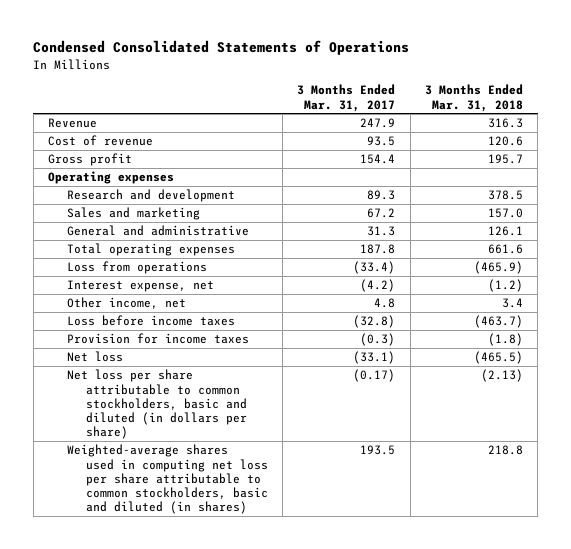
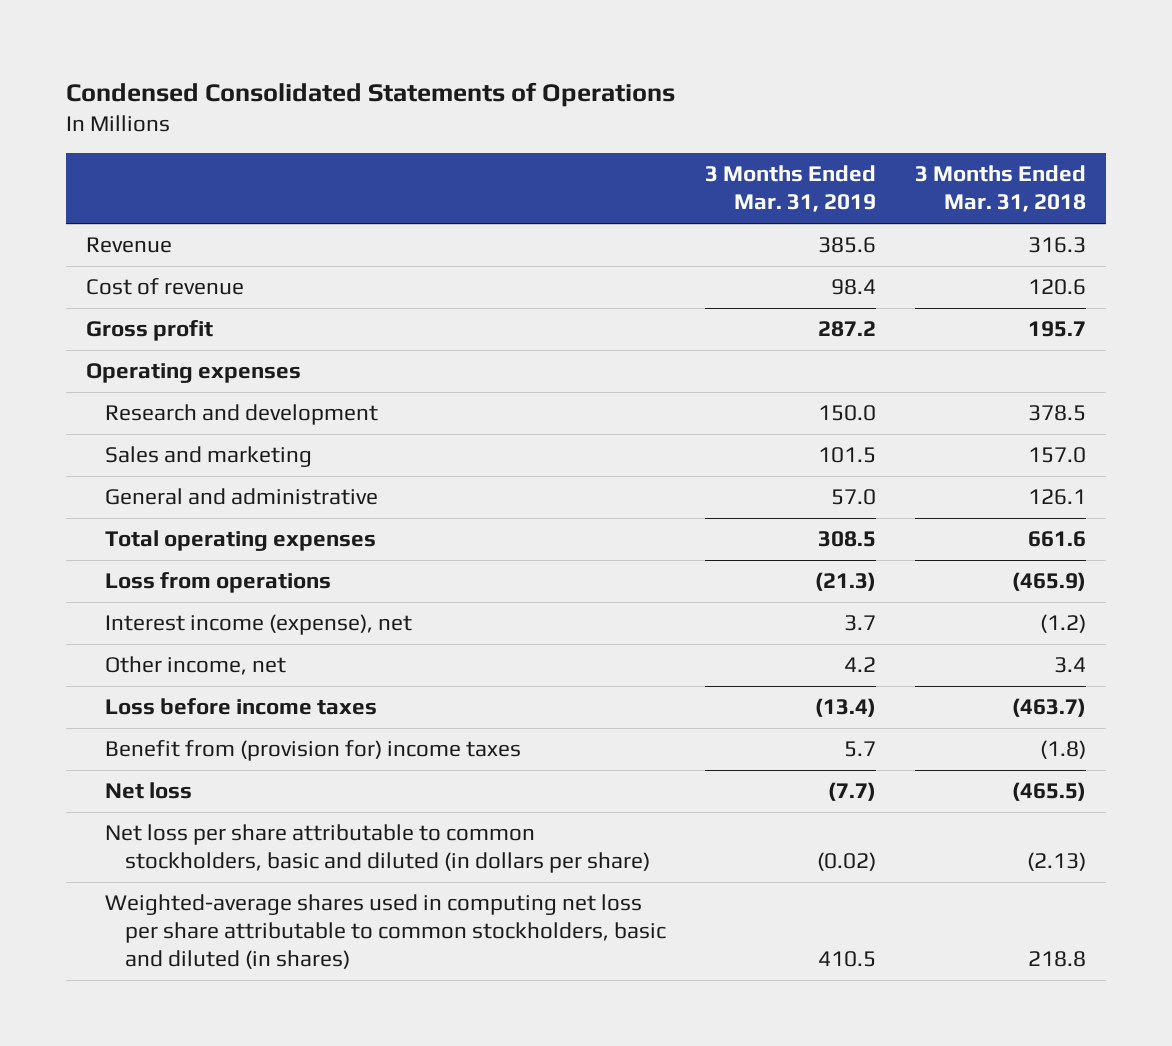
[297,84,396,112] 3 Months Ended Mar. 31, 2017 -> none
none -> [705,165,877,213] 3 Months Ended Mar. 31, 2019
[66,280,214,293] Interest expense, net -> [105,614,413,636] Interest income (expense), net
[66,333,249,345] Provision for income taxes -> [105,740,522,762] Benefit from (provision for) income taxes

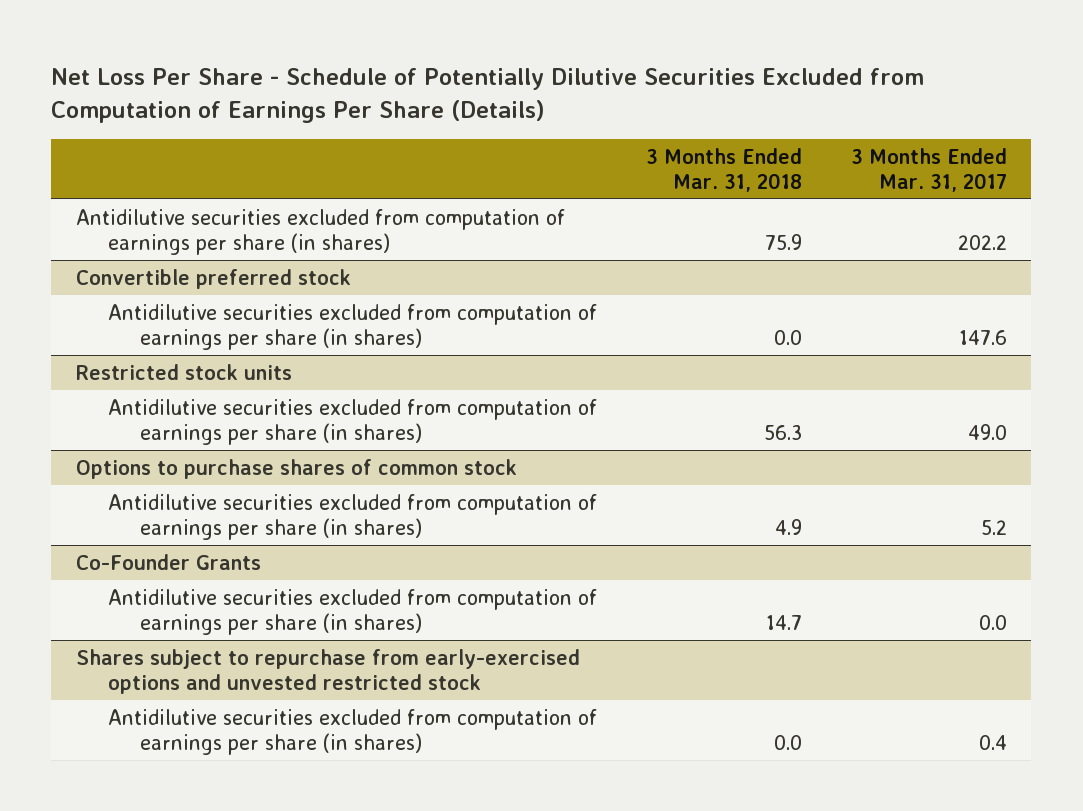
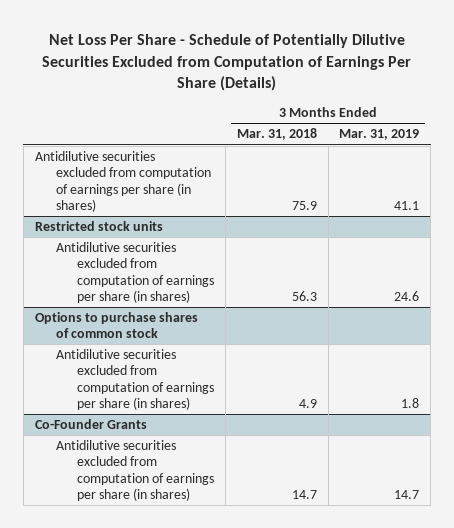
[850,147,1007,192] 3 Months Ended Mar. 31, 2017 -> none
none -> [339,129,420,141] Mar. 31, 2019
[75,268,351,289] Convertible preferred stock -> none
[107,303,597,350] Antidilutive securities excluded from computation of earnings per share (in shares) -> none
[75,648,580,694] Shares subject to repurchase from early-exercised options and unvested restricted stock -> none
[107,708,597,755] Antidilutive securities excluded from computation of earnings per share (in shares) -> none

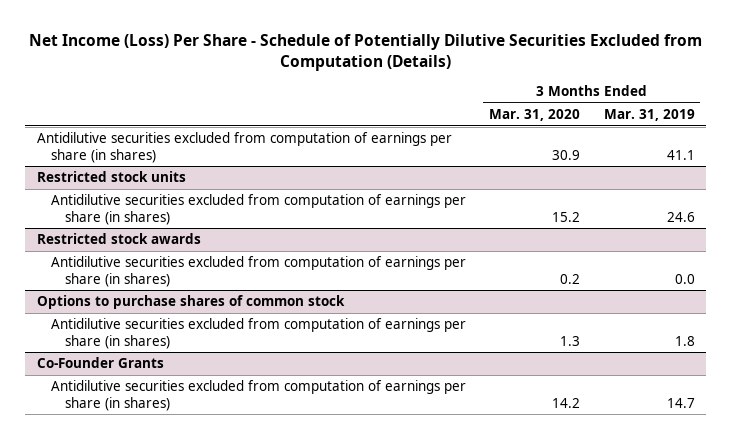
[41,33,411,92] Net Loss Per Share - Schedule of Potentially Dilutive Securities Excluded from Computation of Earnings Per Share (Details) -> [28,33,702,71] Net Income (Loss) Per Share - Schedule of Potentially Dilutive Securities Excluded from Computation (Details)
[236,128,317,141] Mar. 31, 2018 -> none
none -> [489,109,581,122] Mar. 31, 2020
none -> [36,233,201,245] Restricted stock awards
none -> [50,256,466,287] Antidilutive securities excluded from computation of earnings per share (in shares)

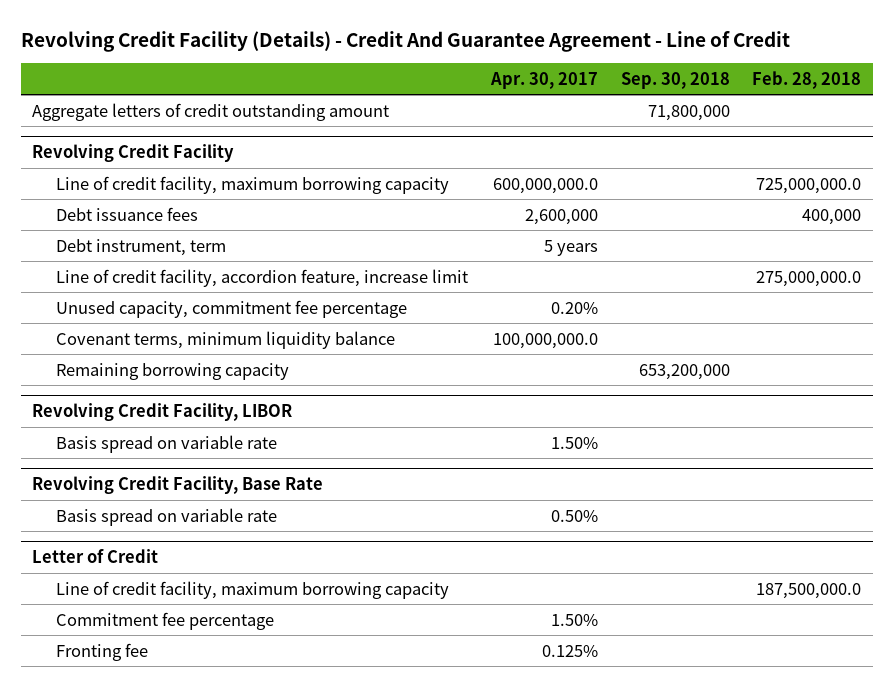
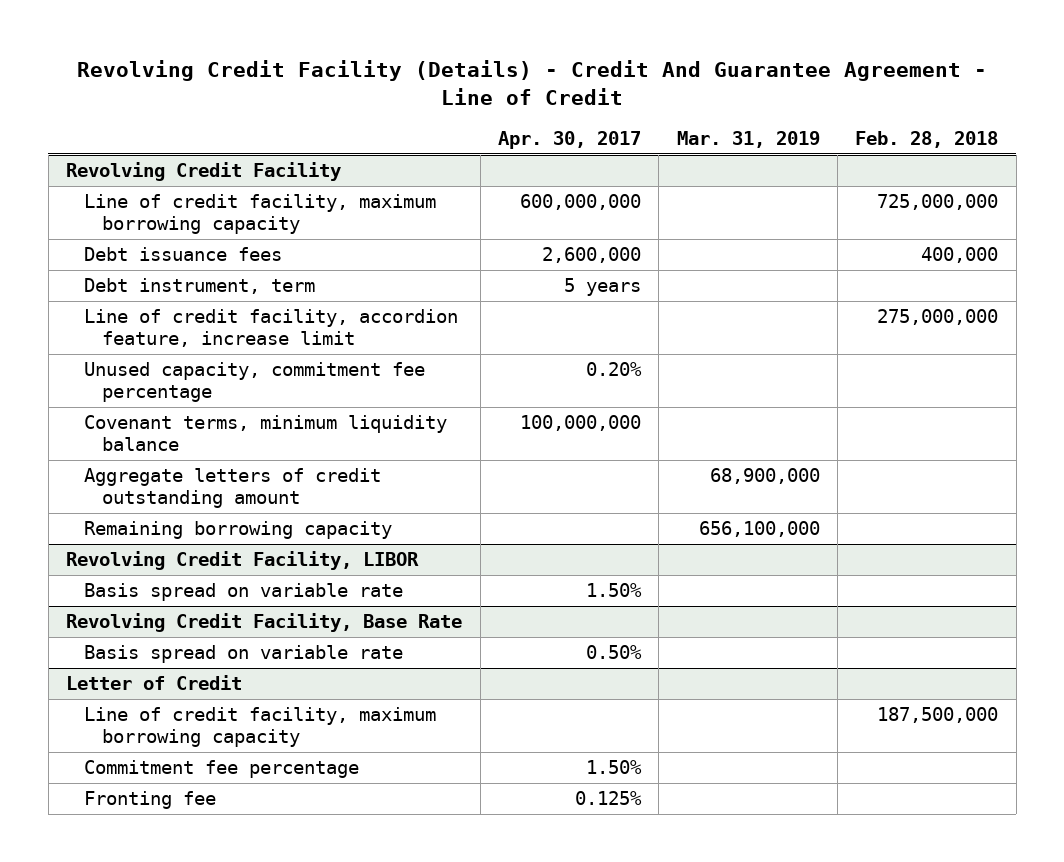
[620,71,730,89] Sep. 30, 2018 -> none
none -> [676,131,820,149] Mar. 31, 2019
[32,102,390,121] Aggregate letters of credit outstanding amount -> none
[492,177,598,194] 600,000,000.0 -> [519,193,641,210] 600,000,000
[756,177,862,194] 725,000,000.0 -> [877,193,999,210] 725,000,000
[756,270,862,287] 275,000,000.0 -> [877,308,999,325] 275,000,000
[492,332,598,349] 100,000,000.0 -> [519,414,641,431] 100,000,000
none -> [83,467,381,509] Aggregate letters of credit outstanding amount
[756,582,862,599] 187,500,000.0 -> [877,706,999,723] 187,500,000

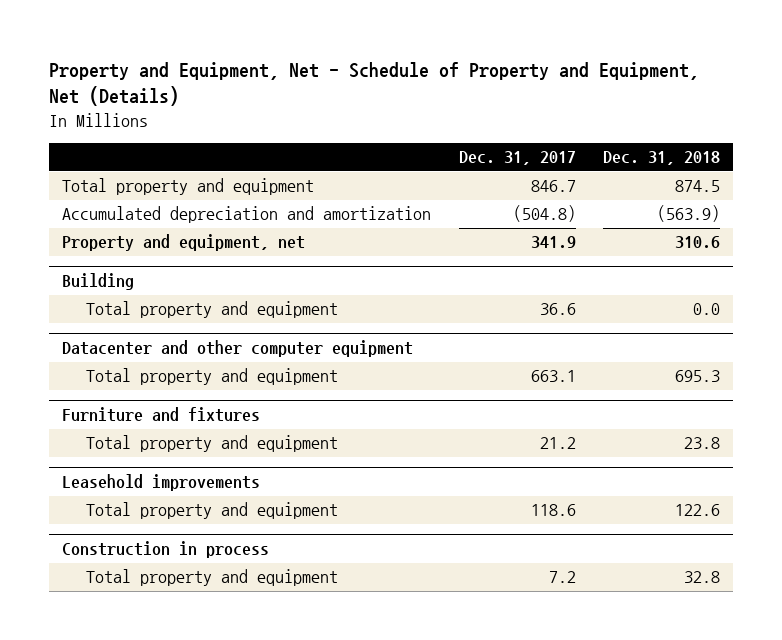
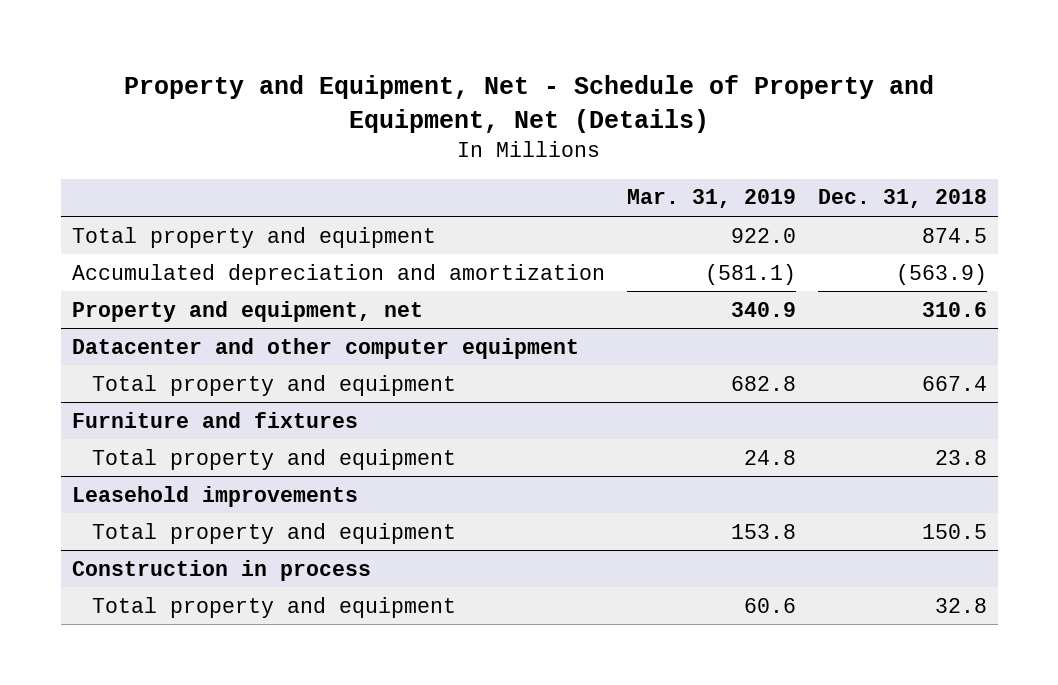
[458,151,576,166] Dec. 31, 2017 -> none
none -> [626,189,796,209] Mar. 31, 2019
[62,273,135,291] Building -> none
[86,301,339,319] Total property and equipment -> none
[674,370,720,383] 695.3 -> [921,375,987,391] 667.4
[674,504,720,517] 122.6 -> [921,523,987,539] 150.5

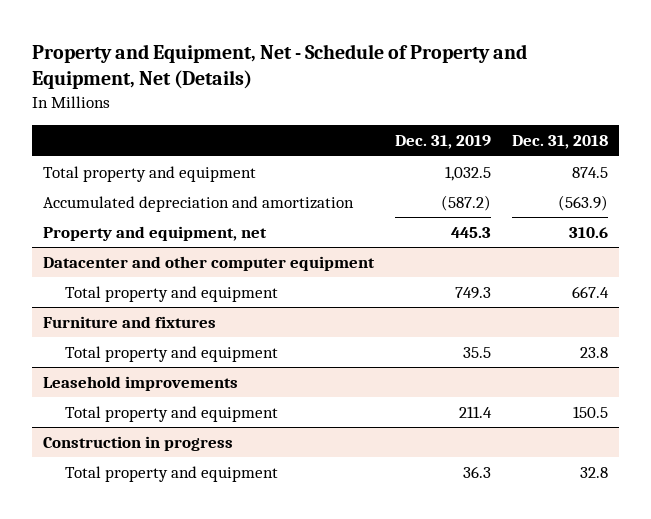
[626,189,796,209] Mar. 31, 2019 -> none
none -> [395,135,492,150] Dec. 31, 2019
[71,559,371,581] Construction in process -> [43,435,234,451] Construction in progress

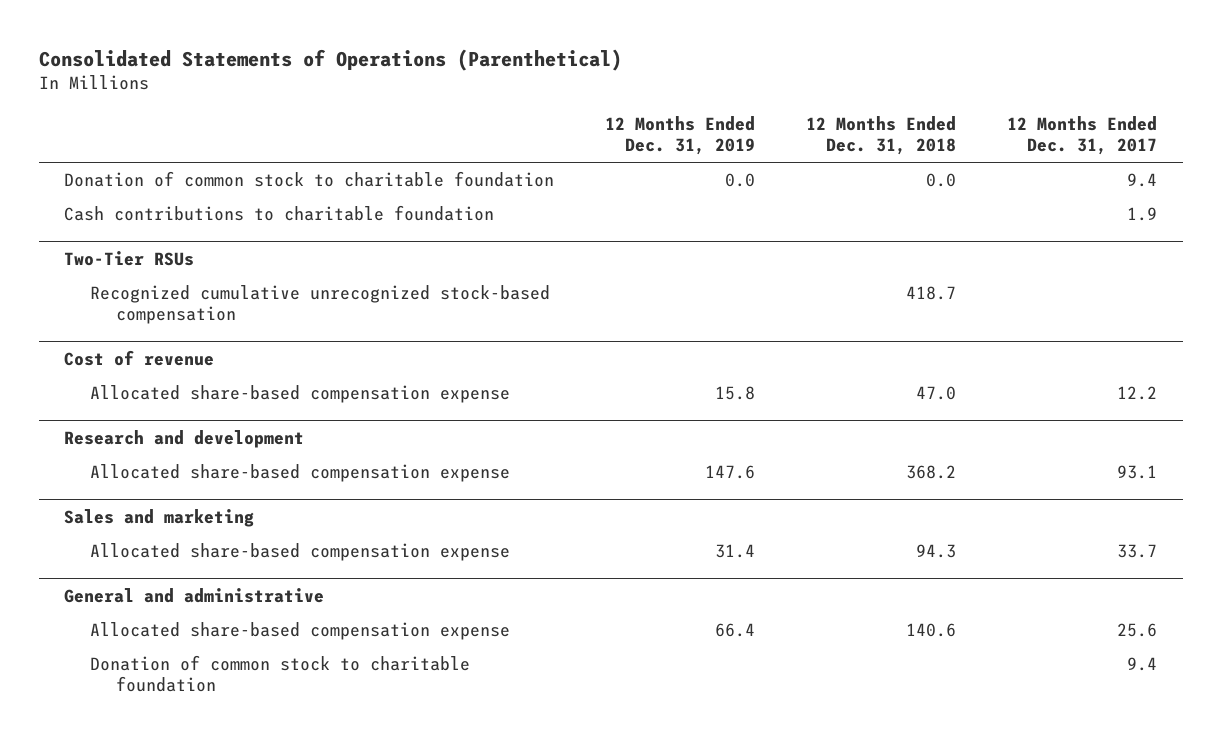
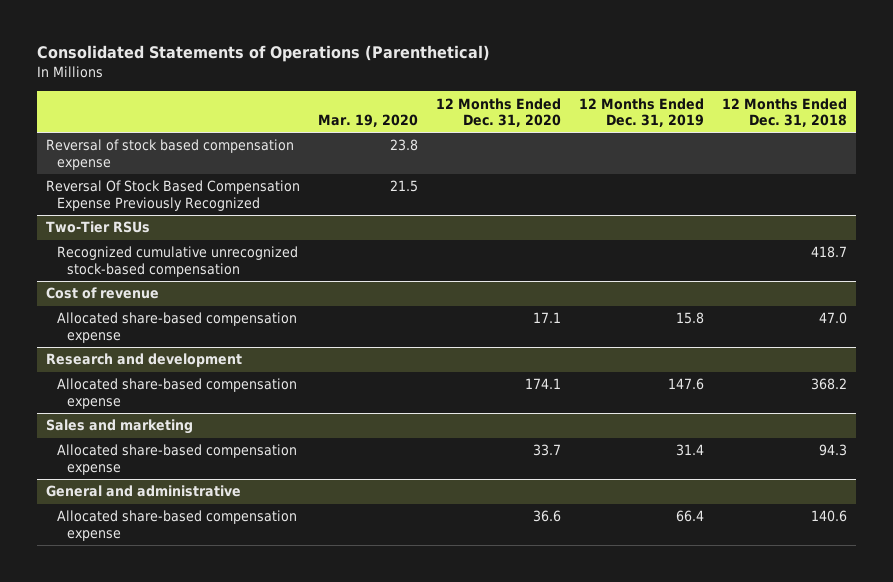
[1007,115,1158,156] 12 Months Ended Dec. 31, 2017 -> none
none -> [317,113,418,127] Mar. 19, 2020
none -> [435,97,561,127] 12 Months Ended Dec. 31, 2020
[64,171,555,188] Donation of common stock to charitable foundation -> none
[64,205,495,222] Cash contributions to charitable foundation -> none
none -> [45,139,294,170] Reversal of stock based compensation expense
none -> [45,180,300,211] Reversal Of Stock Based Compensation Expense Previously Recognized
[90,655,471,693] Donation of common stock to charitable foundation -> none

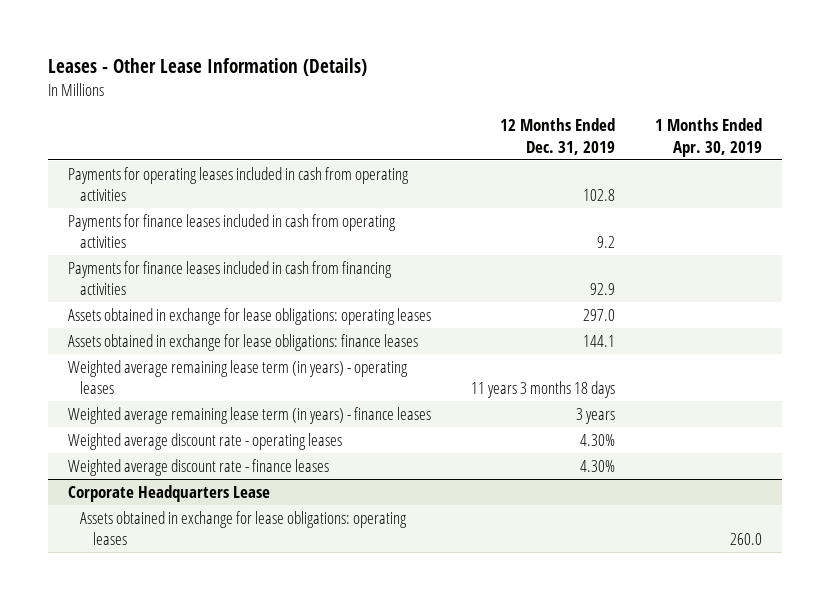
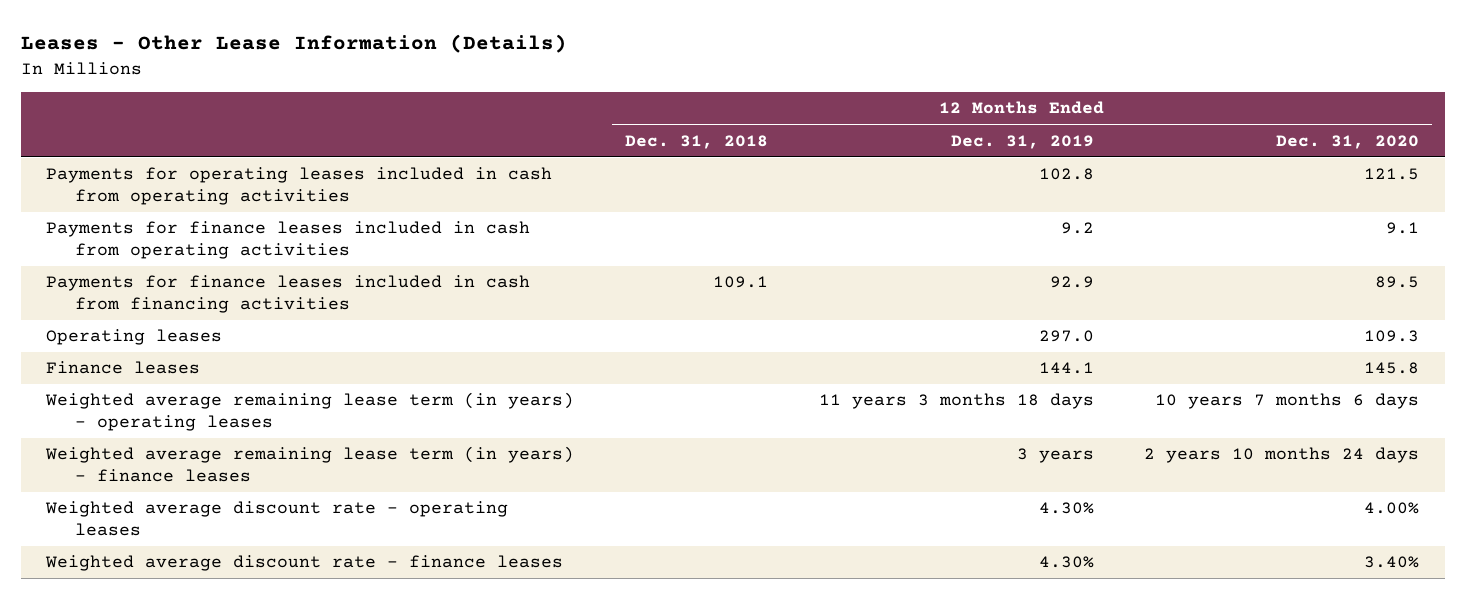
[654,118,762,157] 1 Months Ended Apr. 30, 2019 -> none
none -> [624,134,768,149] Dec. 31, 2018
none -> [1276,134,1420,149] Dec. 31, 2020
[67,307,431,325] Assets obtained in exchange for lease obligations: operating leases -> [46,329,223,346] Operating leases
[67,333,418,351] Assets obtained in exchange for lease obligations: finance leases -> [46,361,201,375] Finance leases
[67,484,270,502] Corporate Headquarters Lease -> none
[80,510,408,546] Assets obtained in exchange for lease obligations: operating leases -> none

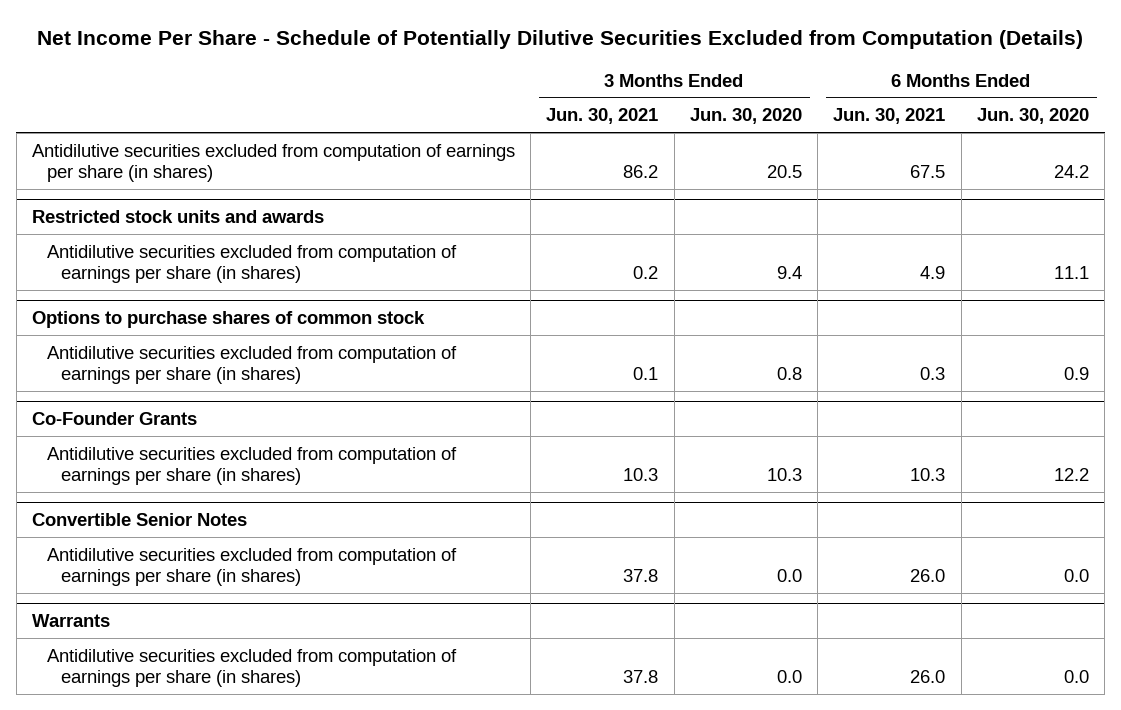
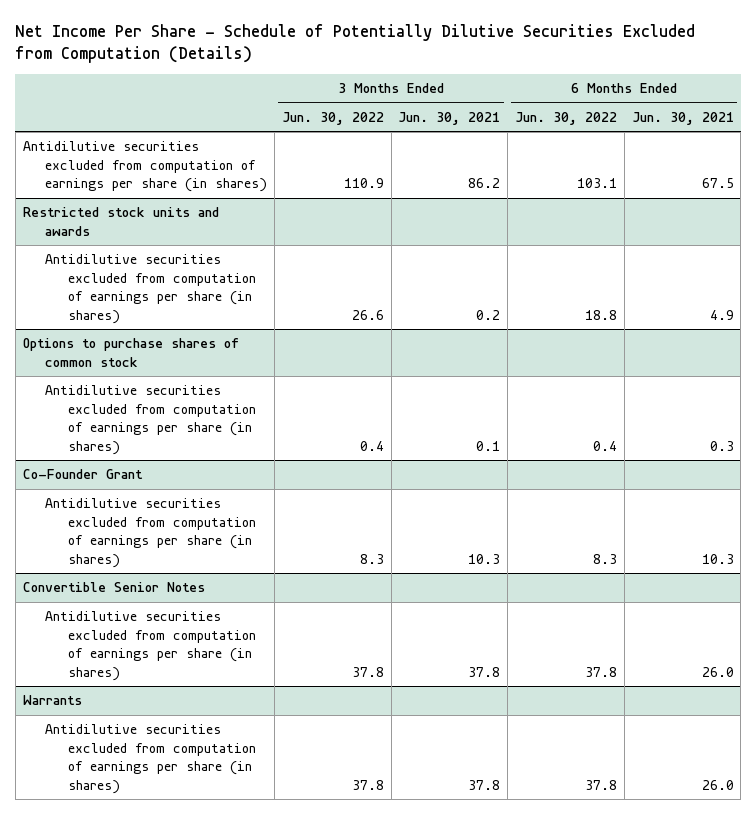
[689,108,802,125] Jun. 30, 2020 -> none
[976,108,1089,125] Jun. 30, 2020 -> none
none -> [281,111,384,125] Jun. 30, 2022
none -> [514,111,617,125] Jun. 30, 2022
[32,412,198,426] Co-Founder Grants -> [22,469,143,480] Co-Founder Grant

